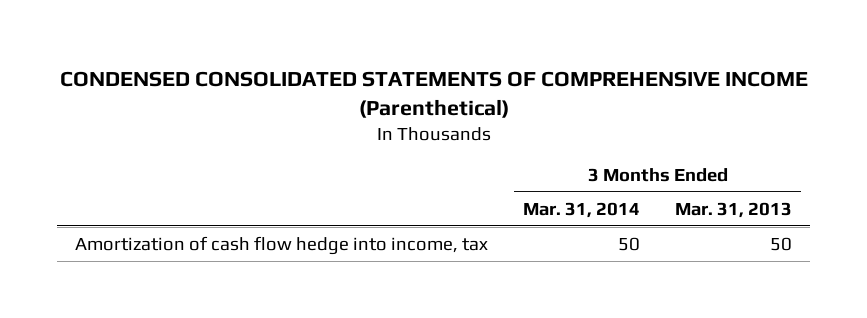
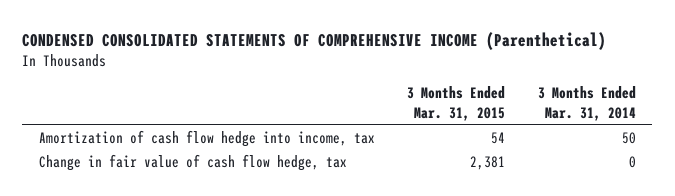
[675,201,793,218] Mar. 31, 2013 -> none
none -> [407,86,506,121] 3 Months Ended Mar. 31, 2015
none -> [38,154,347,172] Change in fair value of cash flow hedge, tax

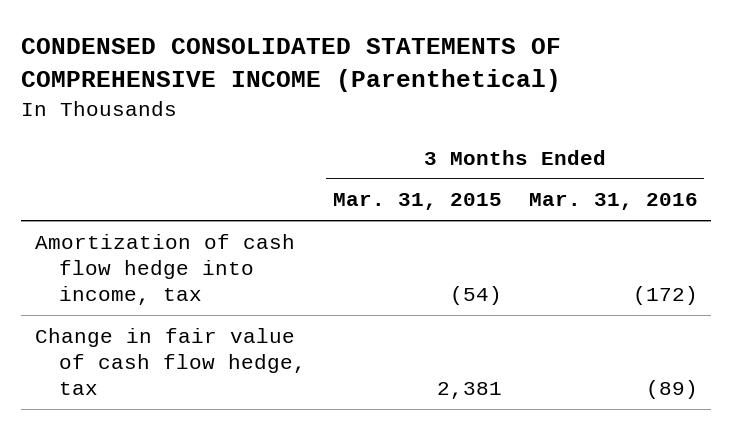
[537,86,636,121] 3 Months Ended Mar. 31, 2014 -> none
none -> [528,193,698,211] Mar. 31, 2016
[491,132,506,145] 54 -> [449,285,502,305] (54)

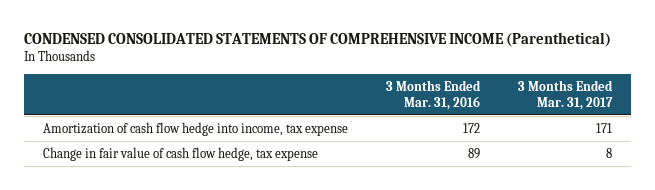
[332,193,502,211] Mar. 31, 2015 -> none
none -> [517,79,613,110] 3 Months Ended Mar. 31, 2017
[34,233,295,305] Amortization of cash flow hedge into income, tax -> [43,121,349,136] Amortization of cash flow hedge into income, tax expense
[632,285,698,305] (172) -> [463,122,481,133] 172
[34,327,307,395] Change in fair value of cash flow hedge, tax -> [43,146,319,161] Change in fair value of cash flow hedge, tax expense
[645,379,698,399] (89) -> [468,147,481,159] 89

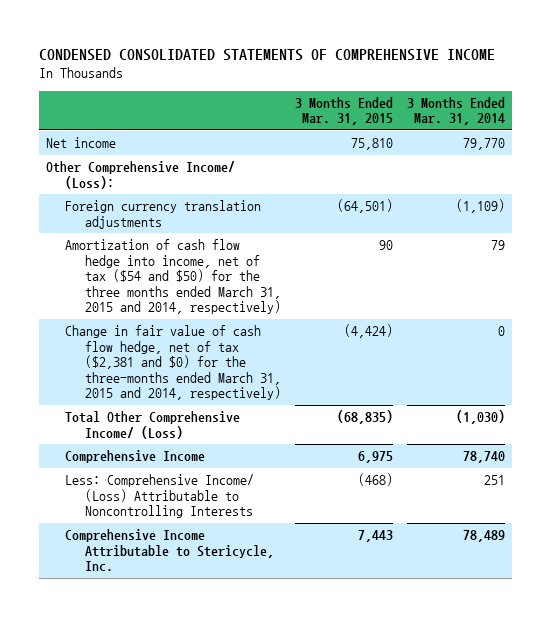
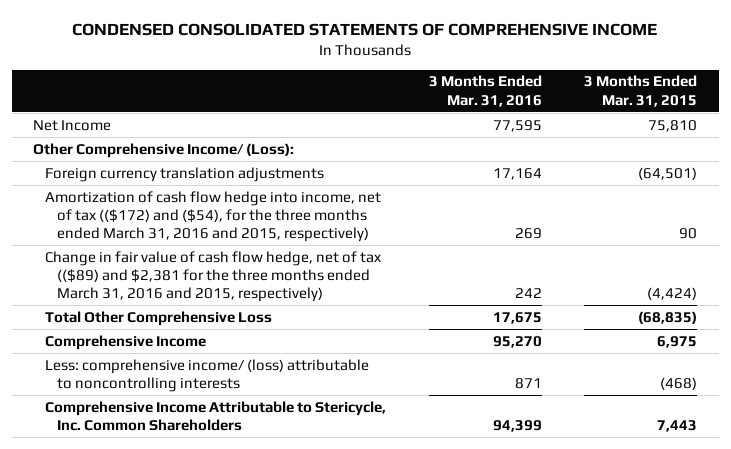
[406,96,505,126] 3 Months Ended Mar. 31, 2014 -> none
none -> [428,75,542,107] 3 Months Ended Mar. 31, 2016
[45,137,116,149] Net income -> [33,119,112,131] Net Income
[65,239,281,315] Amortization of cash flow hedge into income, net of tax ($54 and $50) for the three months ended March 31, 2015 and 2014, respectively) -> [45,190,382,242] Amortization of cash flow hedge into income, net of tax (($172) and ($54), for the three months ended March 31, 2016 and 2015, respectively)
[65,325,281,401] Change in fair value of cash flow hedge, net of tax ($2,381 and $0) for the three-months ended March 31, 2015 and 2014, respectively) -> [45,250,383,302] Change in fair value of cash flow hedge, net of tax (($89) and $2,381 for the three months ended March 31, 2016 and 2015, respectively)
[65,411,241,439] Total Other Comprehensive Income/ (Loss) -> [45,310,273,326] Total Other Comprehensive Loss
[65,474,255,519] Less: Comprehensive Income/ (Loss) Attributable to Noncontrolling Interests -> [45,358,370,392] Less: comprehensive income/ (loss) attributable to noncontrolling interests
[65,529,274,572] Comprehensive Income Attributable to Stericycle, Inc. -> [45,400,387,431] Comprehensive Income Attributable to Stericycle, Inc. Common Shareholders

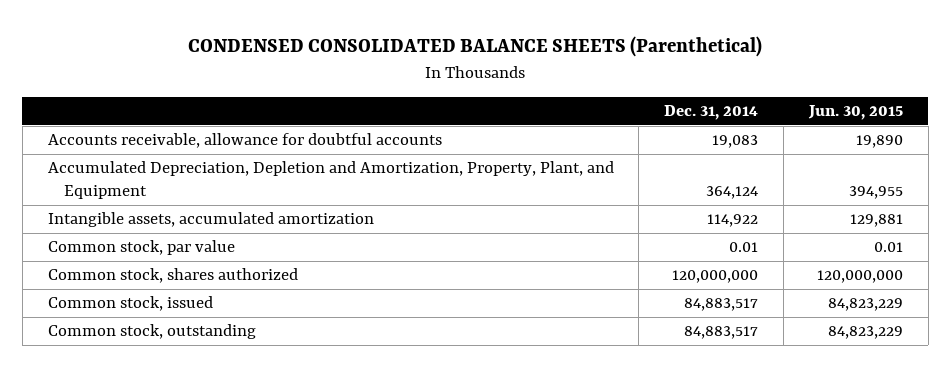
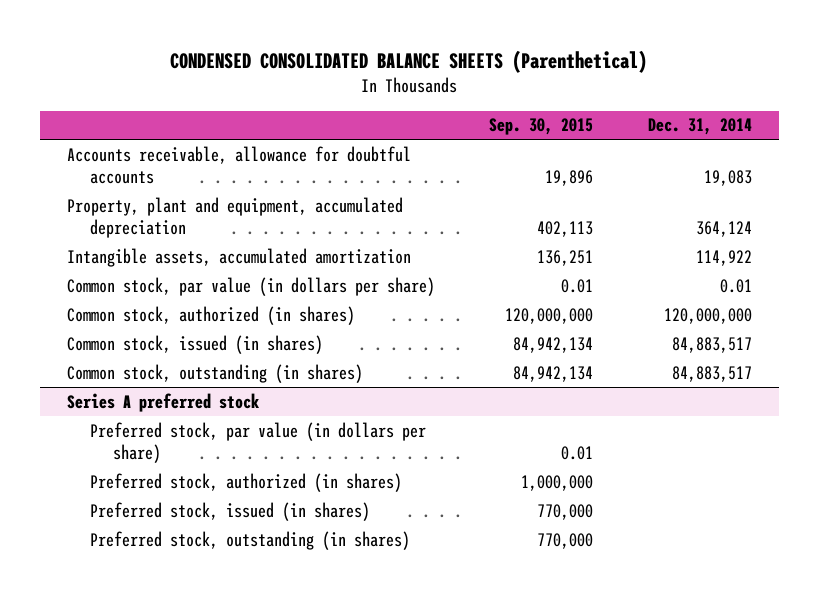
[807,105,903,121] Jun. 30, 2015 -> none
none -> [489,118,594,136] Sep. 30, 2015
[47,161,614,200] Accumulated Depreciation, Depletion and Amortization, Property, Plant, and Equipment -> [66,196,403,239] Property, plant and equipment, accumulated depreciation
[47,240,235,256] Common stock, par value -> [66,276,435,296] Common stock, par value (in dollars per share)
[47,268,298,284] Common stock, shares authorized -> [66,305,355,325] Common stock, authorized (in shares)
[47,296,213,312] Common stock, issued -> [66,334,323,354] Common stock, issued (in shares)
[47,324,256,340] Common stock, outstanding -> [66,363,363,383] Common stock, outstanding (in shares)
none -> [66,392,260,412] Series A preferred stock
none -> [89,421,426,464] Preferred stock, par value (in dollars per share)
none -> [89,472,402,492] Preferred stock, authorized (in shares)
none -> [89,501,370,521] Preferred stock, issued (in shares)
none -> [89,530,410,550] Preferred stock, outstanding (in shares)

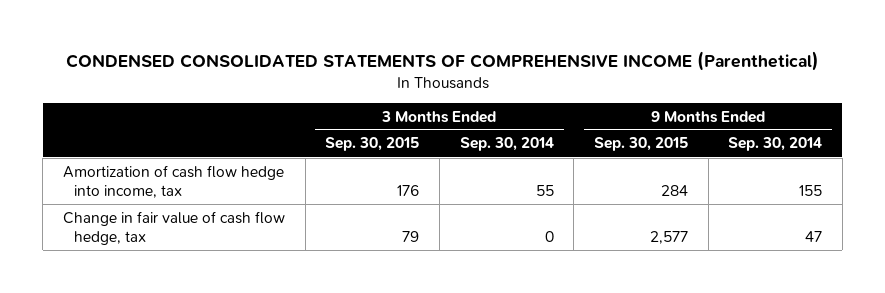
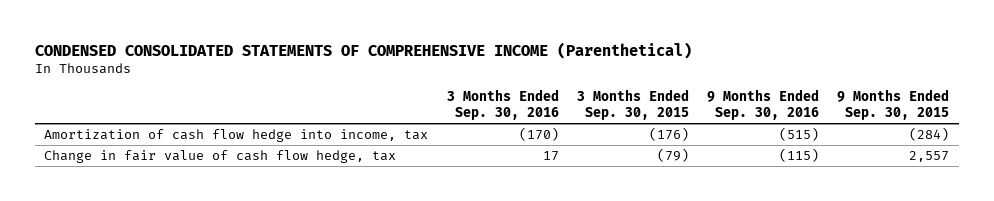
[459,137,554,152] Sep. 30, 2014 -> none
[728,137,823,152] Sep. 30, 2014 -> none
none -> [446,89,559,121] 3 Months Ended Sep. 30, 2016
none -> [707,89,820,121] 9 Months Ended Sep. 30, 2016
[397,185,420,197] 176 -> [648,126,689,141] (176)
[660,185,688,197] 284 -> [909,126,950,141] (284)
[402,231,420,243] 79 -> [656,147,689,162] (79)
[649,231,688,245] 2,577 -> [909,150,950,162] 2,557

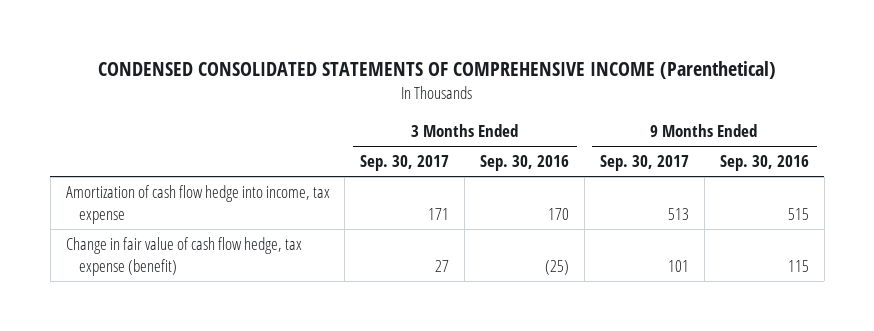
[576,89,689,121] 3 Months Ended Sep. 30, 2015 -> none
[837,89,950,121] 9 Months Ended Sep. 30, 2015 -> none
none -> [360,155,450,172] Sep. 30, 2017
none -> [600,155,690,172] Sep. 30, 2017
[44,128,429,142] Amortization of cash flow hedge into income, tax -> [65,185,330,224] Amortization of cash flow hedge into income, tax expense
[518,126,559,141] (170) -> [548,207,570,220] 170
[779,126,820,141] (515) -> [787,207,809,220] 515
[44,149,397,163] Change in fair value of cash flow hedge, tax -> [65,237,302,276] Change in fair value of cash flow hedge, tax expense (benefit)
[542,150,559,161] 17 -> [545,259,570,275] (25)
[779,147,820,162] (115) -> [787,259,809,272] 115

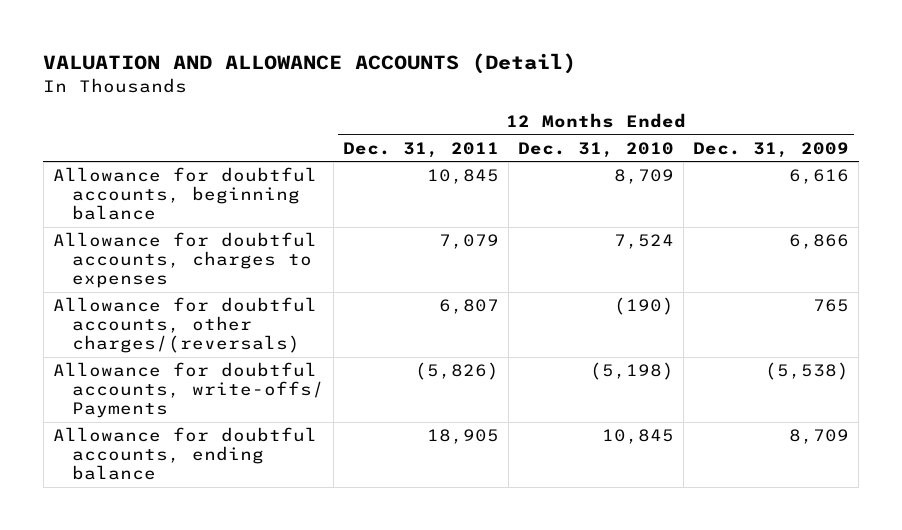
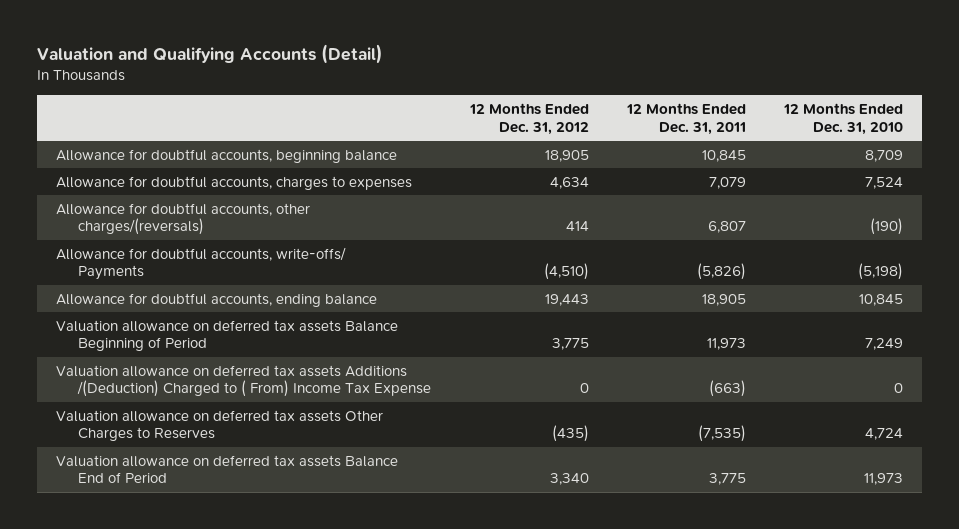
[43,53,577,75] VALUATION AND ALLOWANCE ACCOUNTS (Detail) -> [36,43,383,64] Valuation and Qualifying Accounts (Detail)
[693,141,850,158] Dec. 31, 2009 -> none
none -> [468,103,589,135] 12 Months Ended Dec. 31, 2012
none -> [55,319,398,352] Valuation allowance on deferred tax assets Balance Beginning of Period
none -> [55,364,432,398] Valuation allowance on deferred tax assets Additions /(Deduction) Charged to ( From) Income Tax Expense
none -> [55,409,383,442] Valuation allowance on deferred tax assets Other Charges to Reserves
none -> [55,454,398,484] Valuation allowance on deferred tax assets Balance End of Period

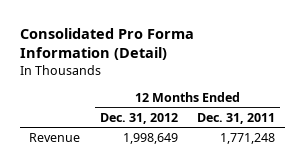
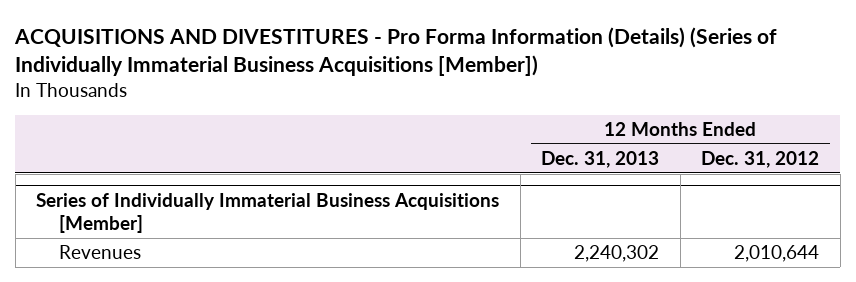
[19,28,194,61] Consolidated Pro Forma Information (Detail) -> [14,26,778,77] ACQUISITIONS AND DIVESTITURES - Pro Forma Information (Details) (Series of Individually Immaterial Business Acquisitions [Member])
[197,112,276,124] Dec. 31, 2011 -> none
none -> [541,150,660,168] Dec. 31, 2013
[29,133,81,143] Revenue -> none
none -> [36,192,500,234] Series of Individually Immaterial Business Acquisitions [Member]
none -> [58,244,141,259] Revenues

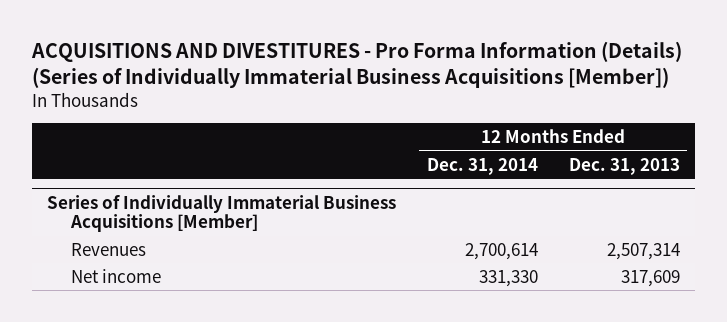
[701,150,820,168] Dec. 31, 2012 -> none
none -> [426,157,538,175] Dec. 31, 2014
[574,244,660,262] 2,240,302 -> [606,242,680,260] 2,507,314
none -> [70,268,161,283] Net income

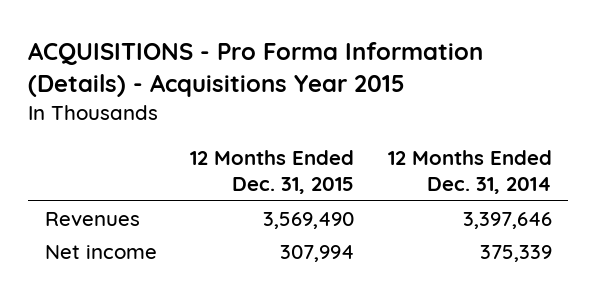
[30,41,682,89] ACQUISITIONS AND DIVESTITURES - Pro Forma Information (Details) (Series of Individually Immaterial Business Acquisitions [Member]) -> [27,41,483,98] ACQUISITIONS - Pro Forma Information (Details) - Acquisitions Year 2015
[568,157,680,175] Dec. 31, 2013 -> none
none -> [190,149,355,195] 12 Months Ended Dec. 31, 2015
[47,194,397,233] Series of Individually Immaterial Business Acquisitions [Member] -> none
[464,242,538,260] 2,700,614 -> [462,211,552,229] 3,397,646
[478,269,538,287] 331,330 -> [479,244,552,262] 375,339

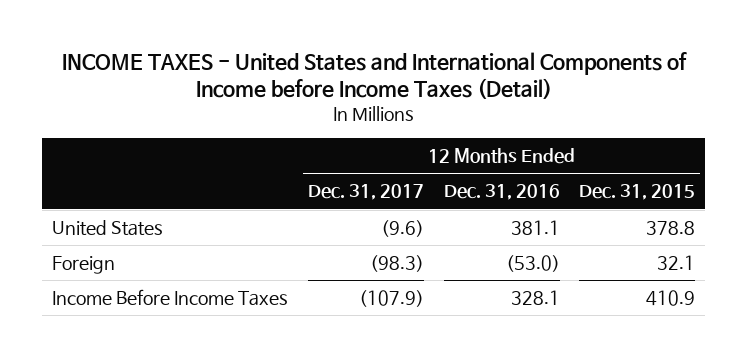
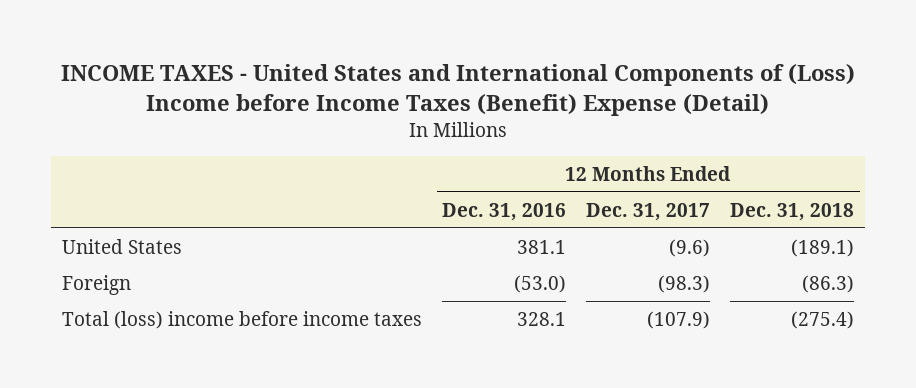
[61,51,687,100] INCOME TAXES - United States and International Components of Income before Income Taxes (Detail) -> [61,64,856,117] INCOME TAXES - United States and International Components of (Loss) Income before Income Taxes (Benefit) Expense (Detail)
[579,184,696,201] Dec. 31, 2015 -> none
none -> [730,202,855,221] Dec. 31, 2018
[51,289,288,307] Income Before Income Taxes -> [61,310,422,329] Total (loss) income before income taxes

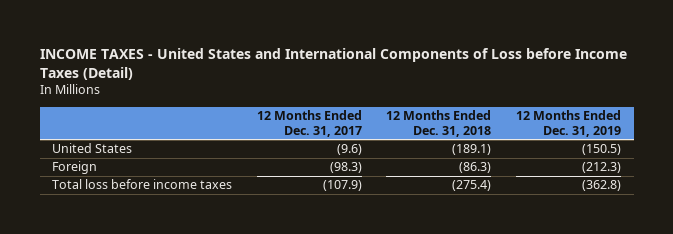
[61,64,856,117] INCOME TAXES - United States and International Components of (Loss) Income before Income Taxes (Benefit) Expense (Detail) -> [39,47,627,80] INCOME TAXES - United States and International Components of Loss before Income Taxes (Detail)
[441,202,566,221] Dec. 31, 2016 -> none
none -> [516,110,622,137] 12 Months Ended Dec. 31, 2019
[61,310,422,329] Total (loss) income before income taxes -> [51,179,232,190] Total loss before income taxes

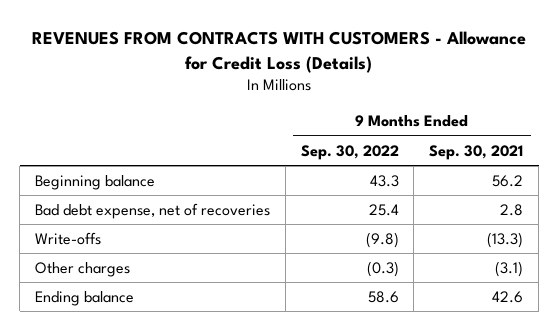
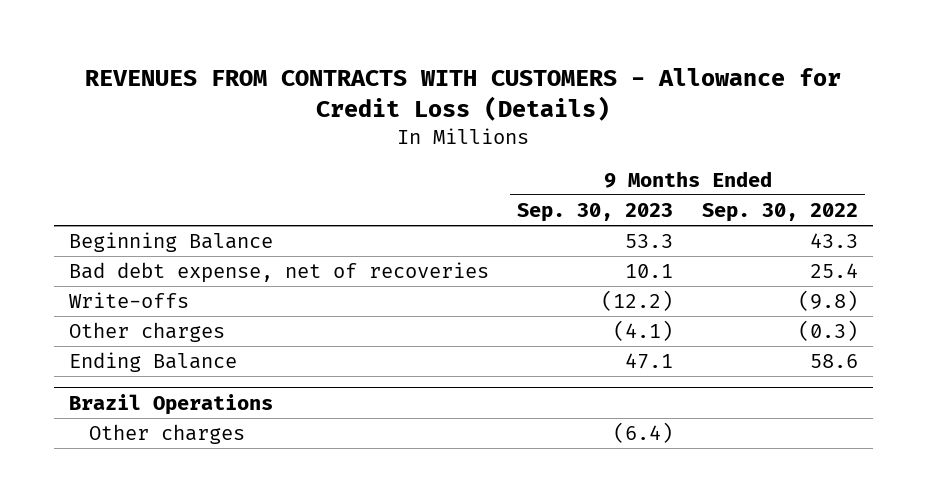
[429,144,524,160] Sep. 30, 2021 -> none
none -> [517,203,674,223] Sep. 30, 2023
[35,174,156,190] Beginning balance -> [68,232,273,253] Beginning Balance
[35,290,135,306] Ending balance -> [68,352,237,373] Ending Balance
none -> [68,393,273,415] Brazil Operations
none -> [89,424,246,445] Other charges

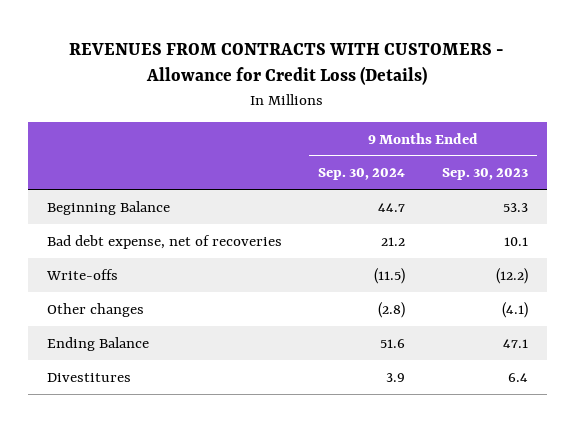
[702,203,859,223] Sep. 30, 2022 -> none
none -> [318,168,406,181] Sep. 30, 2024
[68,322,225,343] Other charges -> [46,302,144,317] Other changes
[68,393,273,415] Brazil Operations -> none
[89,424,246,445] Other charges -> none
none -> [46,372,131,382] Divestitures

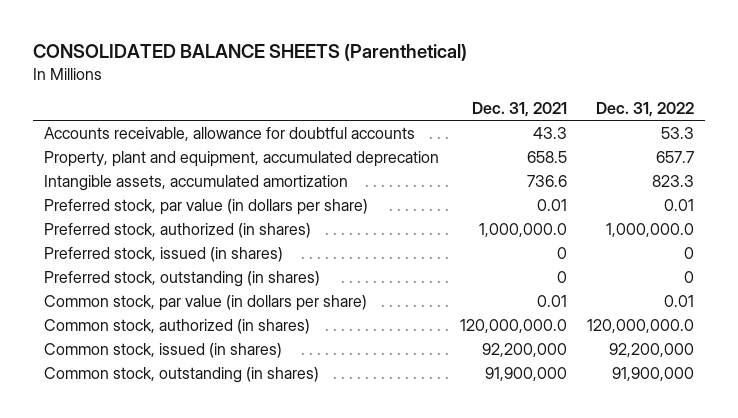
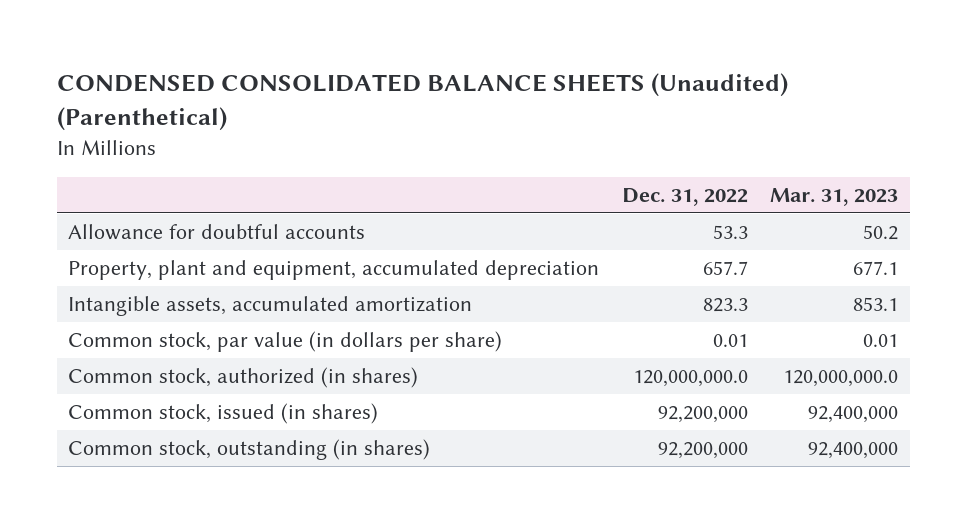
[33,44,468,62] CONSOLIDATED BALANCE SHEETS (Parenthetical) -> [57,73,789,132] CONDENSED CONSOLIDATED BALANCE SHEETS (Unaudited) (Parenthetical)
[471,101,567,117] Dec. 31, 2021 -> none
none -> [770,187,899,206] Mar. 31, 2023
[43,126,415,141] Accounts receivable, allowance for doubtful accounts -> [68,223,366,240] Allowance for doubtful accounts
[43,150,439,167] Property, plant and equipment, accumulated deprecation -> [68,259,600,280] Property, plant and equipment, accumulated depreciation
[43,198,368,215] Preferred stock, par value (in dollars per share) -> none
[43,222,311,238] Preferred stock, authorized (in shares) -> none
[43,246,283,262] Preferred stock, issued (in shares) -> none
[43,270,320,287] Preferred stock, outstanding (in shares) -> none
[612,366,695,381] 91,900,000 -> [657,441,748,459] 92,200,000

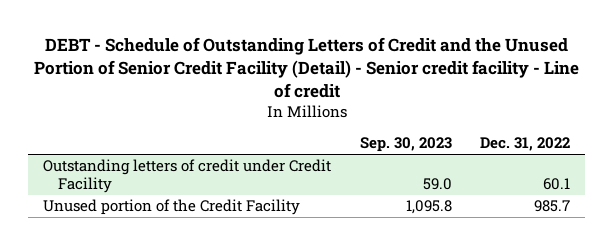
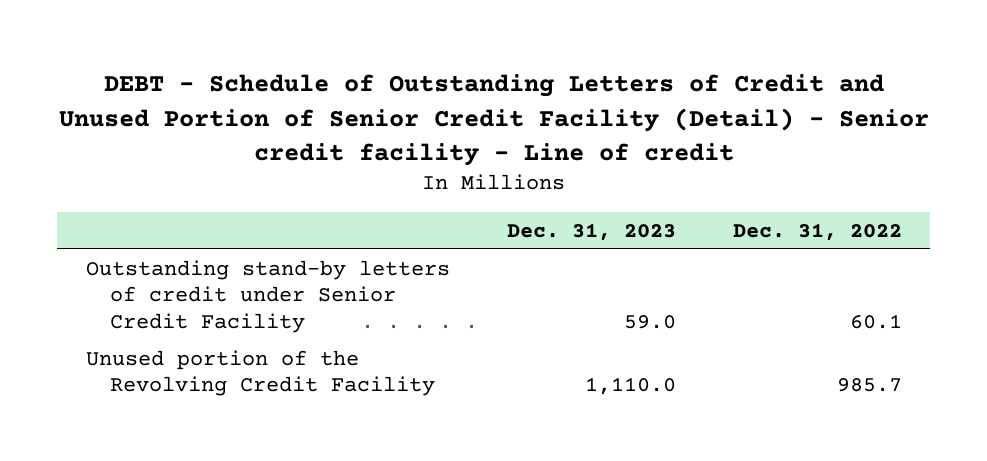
[33,37,579,99] DEBT - Schedule of Outstanding Letters of Credit and the Unused Portion of Senior Credit Facility (Detail) - Senior credit facility - Line of credit -> [58,74,929,166] DEBT - Schedule of Outstanding Letters of Credit and Unused Portion of Senior Credit Facility (Detail) - Senior credit facility - Line of credit
[359,137,452,153] Sep. 30, 2023 -> none
none -> [506,222,676,241] Dec. 31, 2023
[42,159,331,194] Outstanding letters of credit under Credit Facility -> [85,260,450,333] Outstanding stand-by letters of credit under Senior Credit Facility
[42,199,300,216] Unused portion of the Credit Facility -> [85,350,436,397] Unused portion of the Revolving Credit Facility

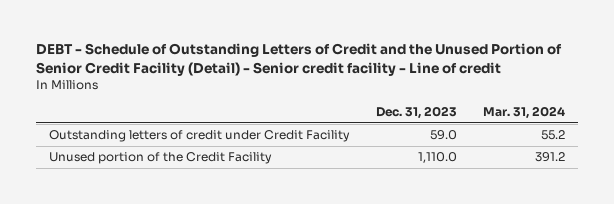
[58,74,929,166] DEBT - Schedule of Outstanding Letters of Credit and Unused Portion of Senior Credit Facility (Detail) - Senior credit facility - Line of credit -> [35,43,562,76] DEBT - Schedule of Outstanding Letters of Credit and the Unused Portion of Senior Credit Facility (Detail) - Senior credit facility - Line of credit
[732,222,902,241] Dec. 31, 2022 -> none
none -> [482,106,565,120] Mar. 31, 2024
[85,260,450,333] Outstanding stand-by letters of credit under Senior Credit Facility -> [48,130,350,143] Outstanding letters of credit under Credit Facility
[85,350,436,397] Unused portion of the Revolving Credit Facility -> [48,152,272,165] Unused portion of the Credit Facility

